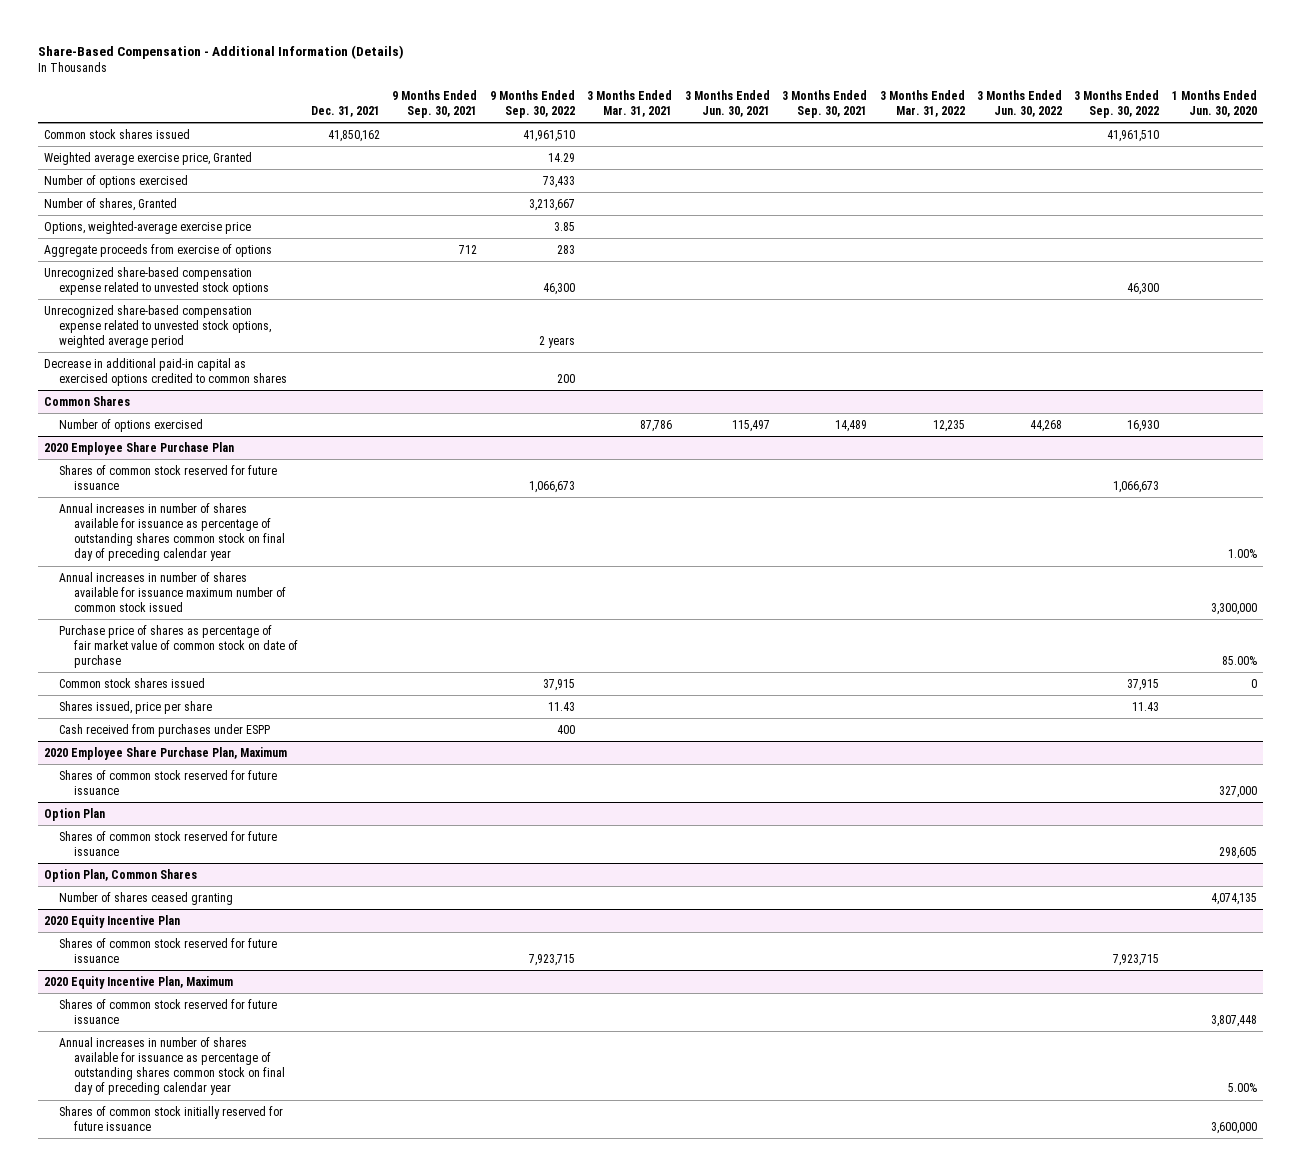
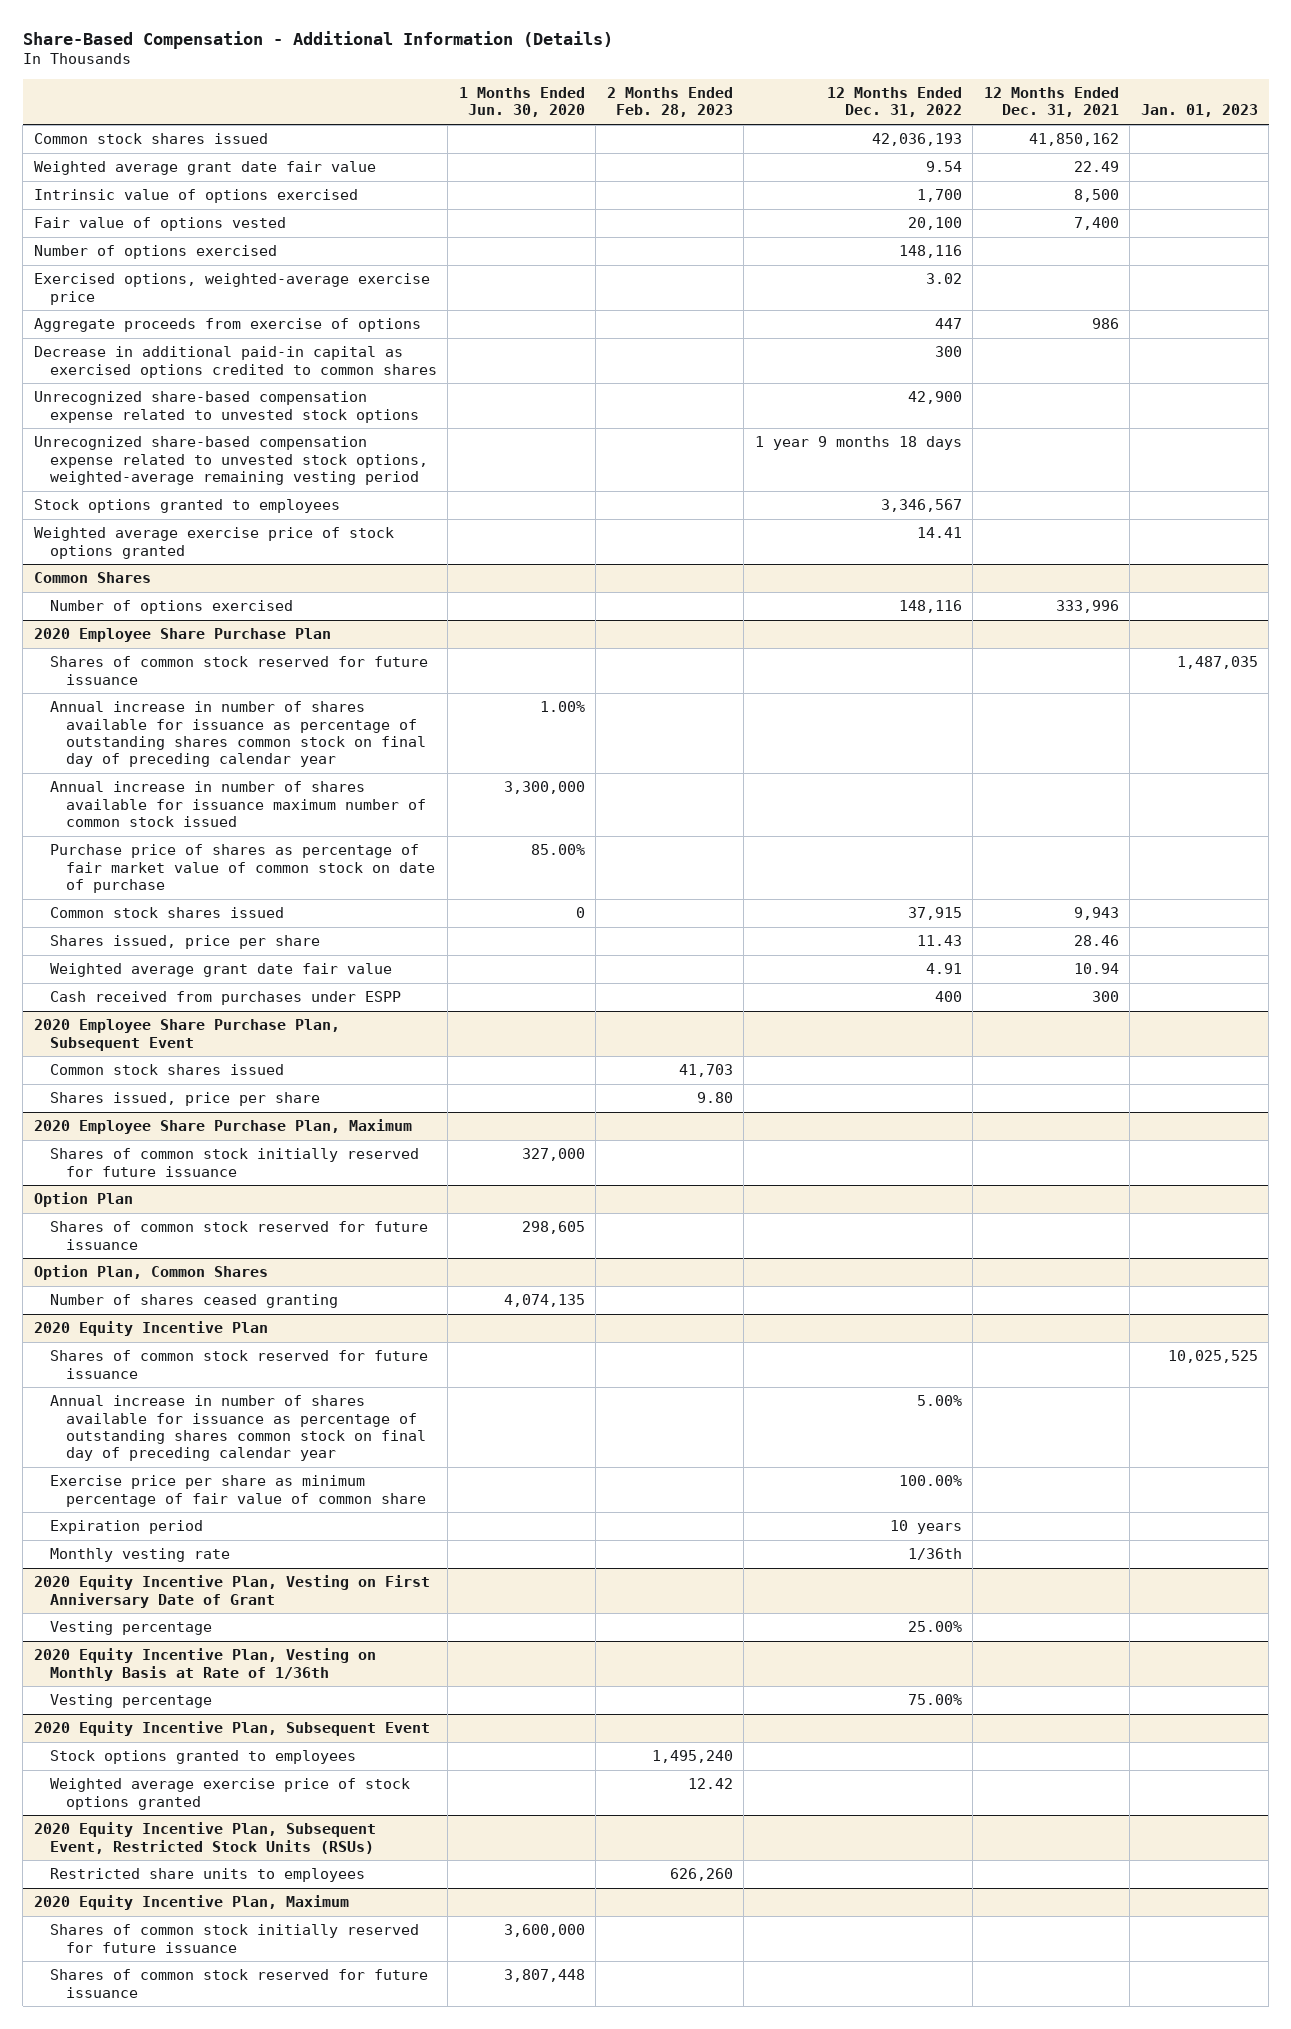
[310,105,380,117] Dec. 31, 2021 -> none
[392,89,478,118] 9 Months Ended Sep. 30, 2021 -> none
[489,89,575,118] 9 Months Ended Sep. 30, 2022 -> none
[587,89,673,117] 3 Months Ended Mar. 31, 2021 -> none
[684,89,770,117] 3 Months Ended Jun. 30, 2021 -> none
[782,89,868,118] 3 Months Ended Sep. 30, 2021 -> none
[879,89,965,117] 3 Months Ended Mar. 31, 2022 -> none
[977,89,1063,117] 3 Months Ended Jun. 30, 2022 -> none
[1074,89,1160,118] 3 Months Ended Sep. 30, 2022 -> none
none -> [606,86,733,118] 2 Months Ended Feb. 28, 2023
none -> [826,86,962,118] 12 Months Ended Dec. 31, 2022
none -> [983,86,1119,118] 12 Months Ended Dec. 31, 2021
none -> [1140,104,1258,118] Jan. 01, 2023
[43,151,252,165] Weighted average exercise price, Granted -> none
none -> [33,161,376,176] Weighted average grant date fair value
none -> [33,189,358,204] Intrinsic value of options exercised
none -> [33,217,286,232] Fair value of options vested
[43,197,177,211] Number of shares, Granted -> none
[43,220,251,234] Options, weighted-average exercise price -> [33,273,430,305] Exercised options, weighted-average exercise price
[43,304,272,349] Unrecognized share-based compensation expense related to unvested stock options, weighted average period -> none
[43,266,270,295] Unrecognized share-based compensation expense related to unvested stock options -> [33,391,419,423] Unrecognized share-based compensation expense related to unvested stock options
none -> [33,436,428,485] Unrecognized share-based compensation expense related to unvested stock options, weighted-average remaining vesting period
none -> [33,499,340,514] Stock options granted to employees
none -> [33,527,394,559] Weighted average exercise price of stock options granted
[59,502,286,562] Annual increases in number of shares available for issuance as percentage of outstanding shares common stock on final day of preceding calendar year -> [49,701,427,768] Annual increase in number of shares available for issuance as percentage of outstanding shares common stock on final day of preceding calendar year
[59,571,287,613] Annual increases in number of shares available for issuance maximum number of common stock issued -> [49,781,427,827] Annual increase in number of shares available for issuance maximum number of common stock issued
none -> [49,963,392,978] Weighted average grant date fair value
none -> [33,1019,340,1051] 2020 Employee Share Purchase Plan, Subsequent Event
none -> [49,1064,284,1076] Common stock shares issued
none -> [49,1092,320,1107] Shares issued, price per share
[59,769,278,795] Shares of common stock reserved for future issuance -> [49,1148,419,1177] Shares of common stock initially reserved for future issuance
none -> [49,1395,427,1462] Annual increase in number of shares available for issuance as percentage of outstanding shares common stock on final day of preceding calendar year
none -> [49,1475,427,1507] Exercise price per share as minimum percentage of fair value of common share
none -> [49,1520,203,1535] Expiration period
none -> [49,1548,230,1563] Monthly vesting rate
none -> [33,1575,430,1608] 2020 Equity Incentive Plan, Vesting on First Anniversary Date of Grant
none -> [49,1621,212,1636] Vesting percentage
none -> [33,1648,376,1681] 2020 Equity Incentive Plan, Vesting on Monthly Basis at Rate of 1/36th
none -> [49,1694,212,1709] Vesting percentage
none -> [33,1721,430,1737] 2020 Equity Incentive Plan, Subsequent Event
none -> [49,1750,356,1765] Stock options granted to employees
none -> [49,1778,410,1810] Weighted average exercise price of stock options granted
none -> [33,1822,376,1854] 2020 Equity Incentive Plan, Subsequent Event, Restricted Stock Units (RSUs)
none -> [49,1868,365,1883] Restricted share units to employees
[59,1036,286,1096] Annual increases in number of shares available for issuance as percentage of outstanding shares common stock on final day of preceding calendar year -> none
[59,998,278,1024] Shares of common stock reserved for future issuance -> [49,1969,428,1998] Shares of common stock reserved for future issuance

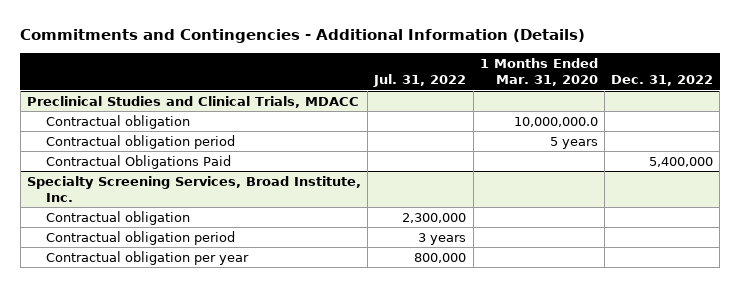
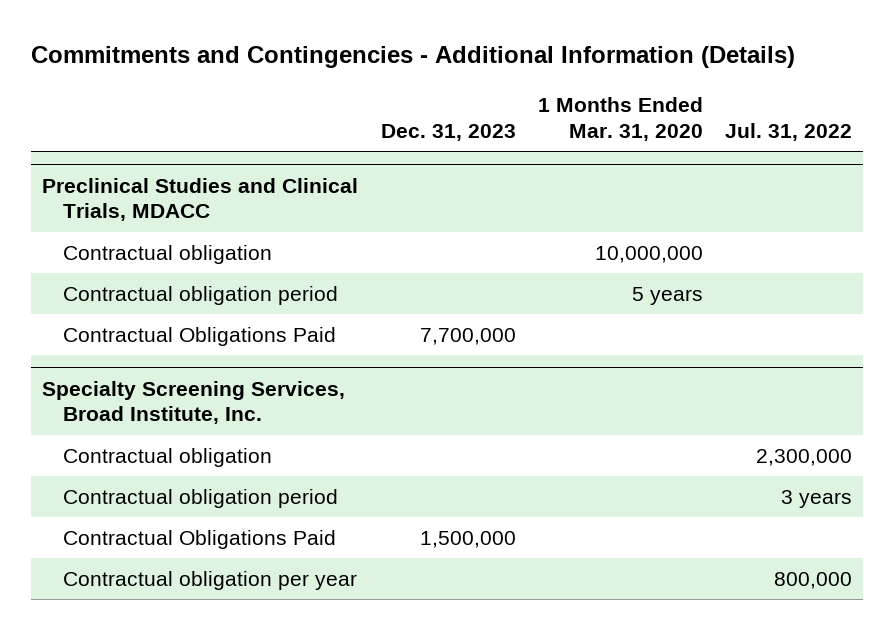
[611,75,714,87] Dec. 31, 2022 -> none
none -> [380,123,516,141] Dec. 31, 2023
[513,116,598,127] 10,000,000.0 -> [594,245,703,263] 10,000,000
none -> [63,529,337,549] Contractual Obligations Paid

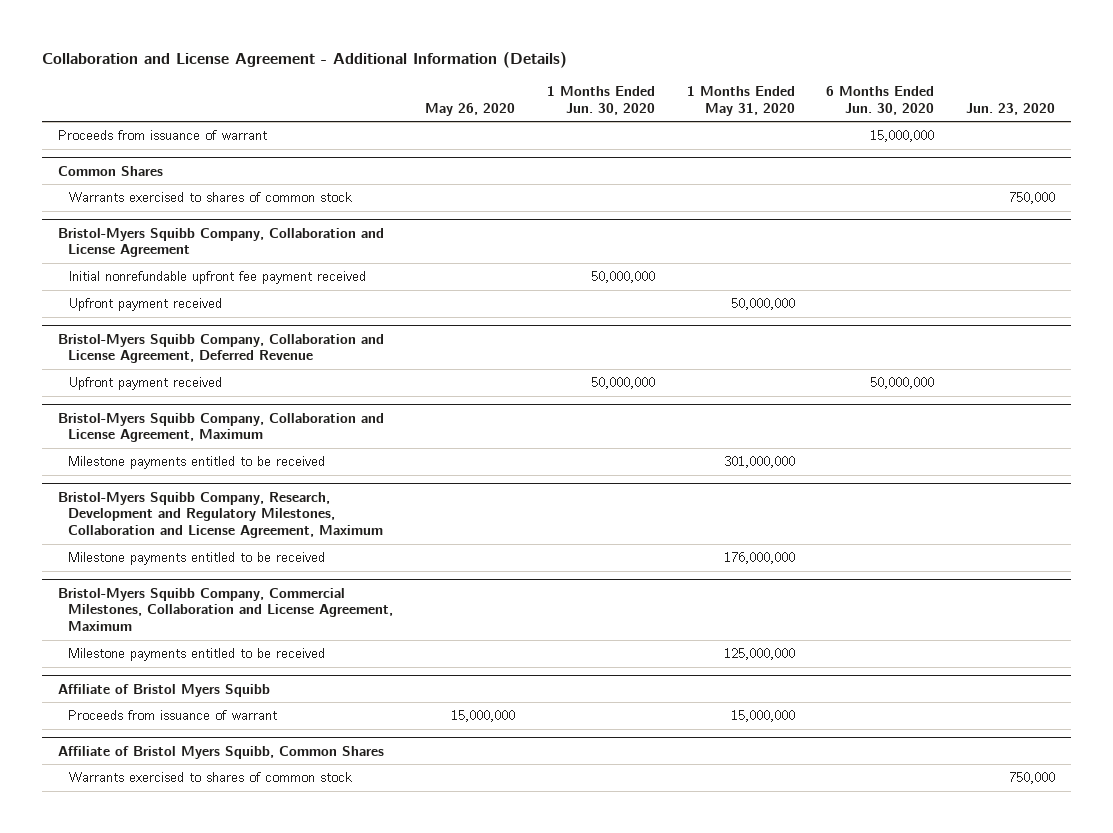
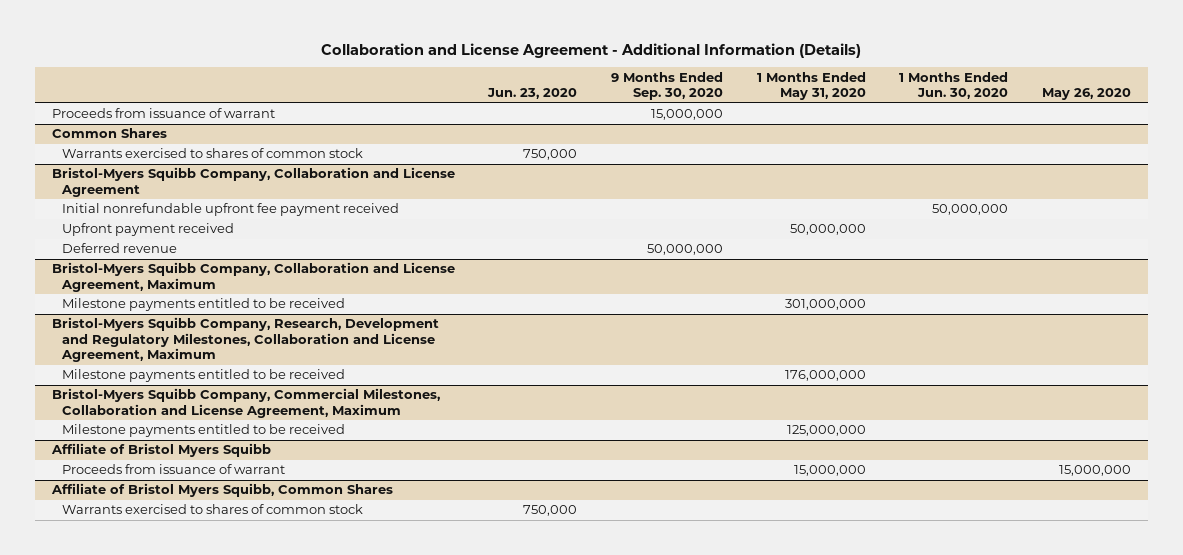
[826,85,935,115] 6 Months Ended Jun. 30, 2020 -> none
none -> [610,71,723,101] 9 Months Ended Sep. 30, 2020
[58,333,385,364] Bristol-Myers Squibb Company, Collaboration and License Agreement, Deferred Revenue -> none
[68,377,223,391] Upfront payment received -> none
none -> [61,243,177,254] Deferred revenue

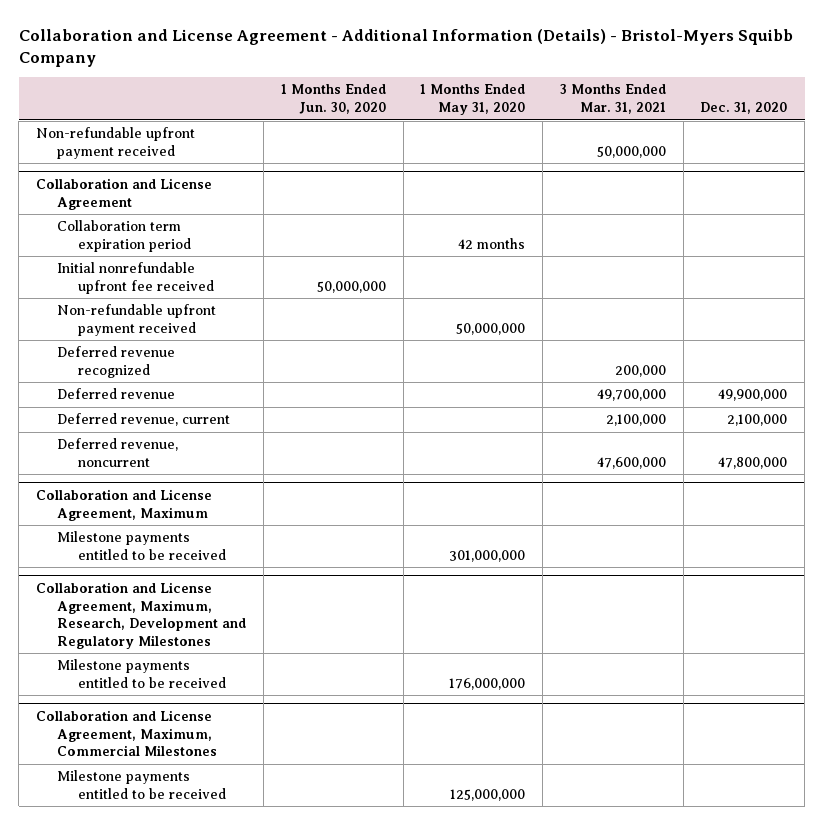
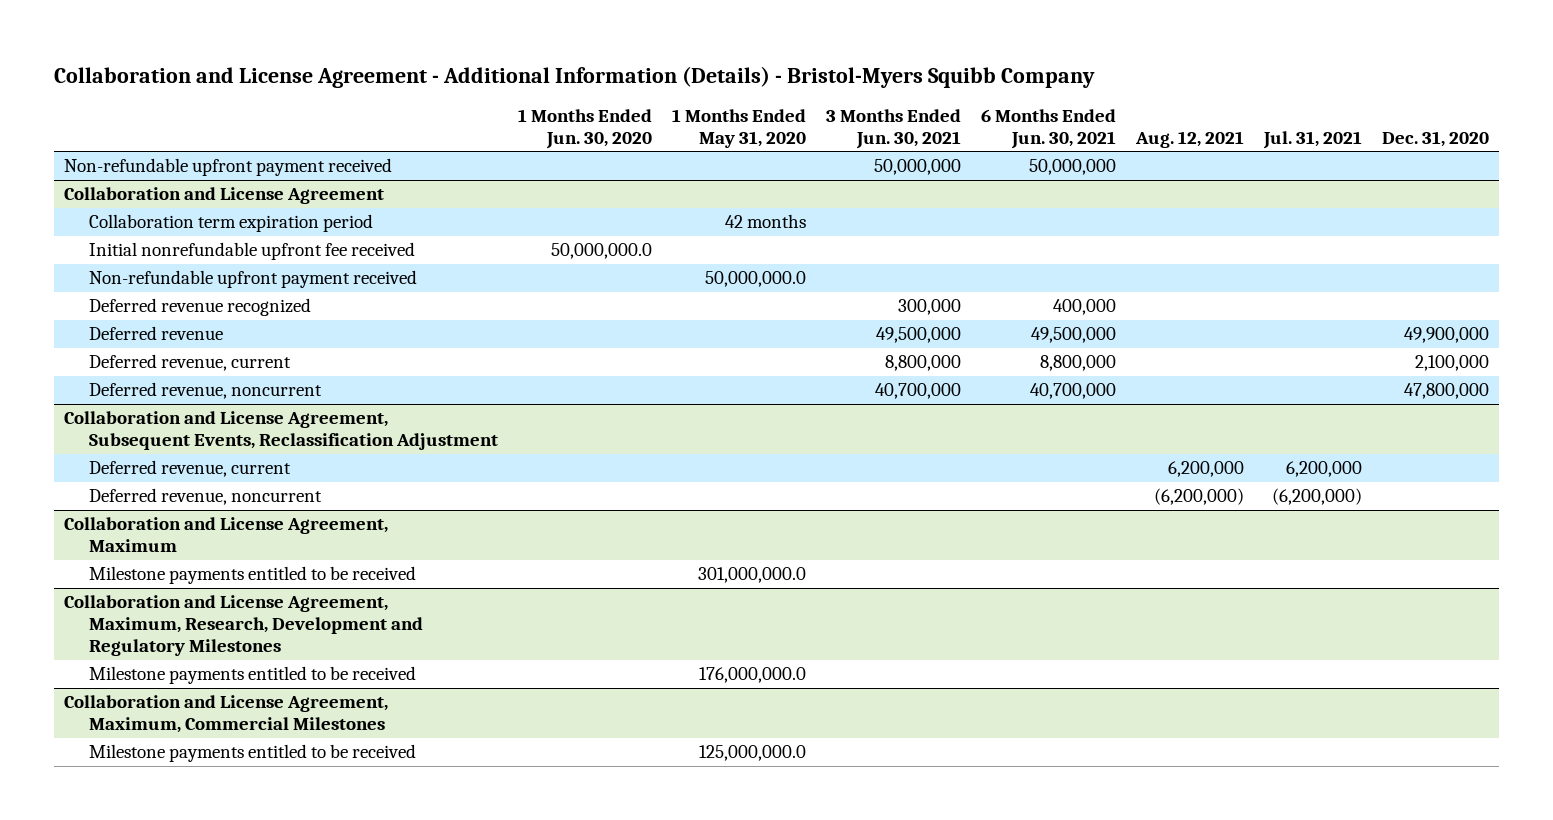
[559,84,666,115] 3 Months Ended Mar. 31, 2021 -> none
none -> [825,108,961,149] 3 Months Ended Jun. 30, 2021
none -> [980,108,1116,149] 6 Months Ended Jun. 30, 2021
none -> [1135,130,1245,148] Aug. 12, 2021
none -> [1263,130,1363,149] Jul. 31, 2021
[316,280,386,293] 50,000,000 -> [550,243,652,260] 50,000,000.0
[456,322,526,335] 50,000,000 -> [704,271,806,288] 50,000,000.0
none -> [63,411,498,451] Collaboration and License Agreement, Subsequent Events, Reclassification Adjustment
none -> [88,460,291,478] Deferred revenue, current
none -> [88,488,322,506] Deferred revenue, noncurrent
[449,549,526,562] 301,000,000 -> [697,567,806,584] 301,000,000.0
[449,677,526,690] 176,000,000 -> [698,667,806,684] 176,000,000.0
[450,788,526,801] 125,000,000 -> [698,745,806,762] 125,000,000.0

